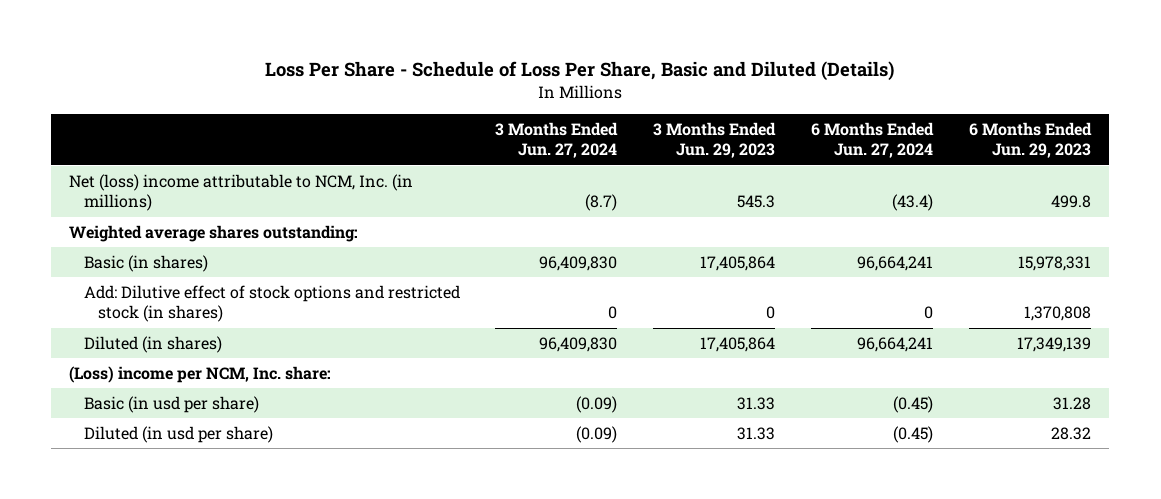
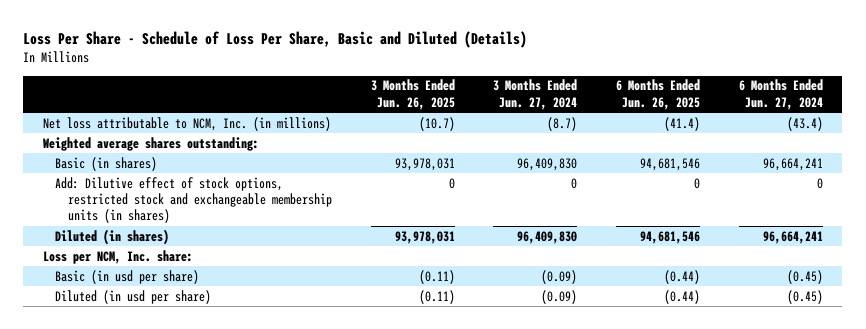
[653,121,777,159] 3 Months Ended Jun. 29, 2023 -> none
[969,121,1093,159] 6 Months Ended Jun. 29, 2023 -> none
none -> [370,79,455,110] 3 Months Ended Jun. 26, 2025
none -> [616,79,701,110] 6 Months Ended Jun. 26, 2025
[69,173,414,212] Net (loss) income attributable to NCM, Inc. (in millions) -> [42,116,331,131] Net loss attributable to NCM, Inc. (in millions)
[83,284,460,323] Add: Dilutive effect of stock options and restricted stock (in shares) -> [55,176,332,224] Add: Dilutive effect of stock options, restricted stock and exchangeable membership units (in shares)
[69,365,332,383] (Loss) income per NCM, Inc. share: -> [42,249,193,264] Loss per NCM, Inc. share:

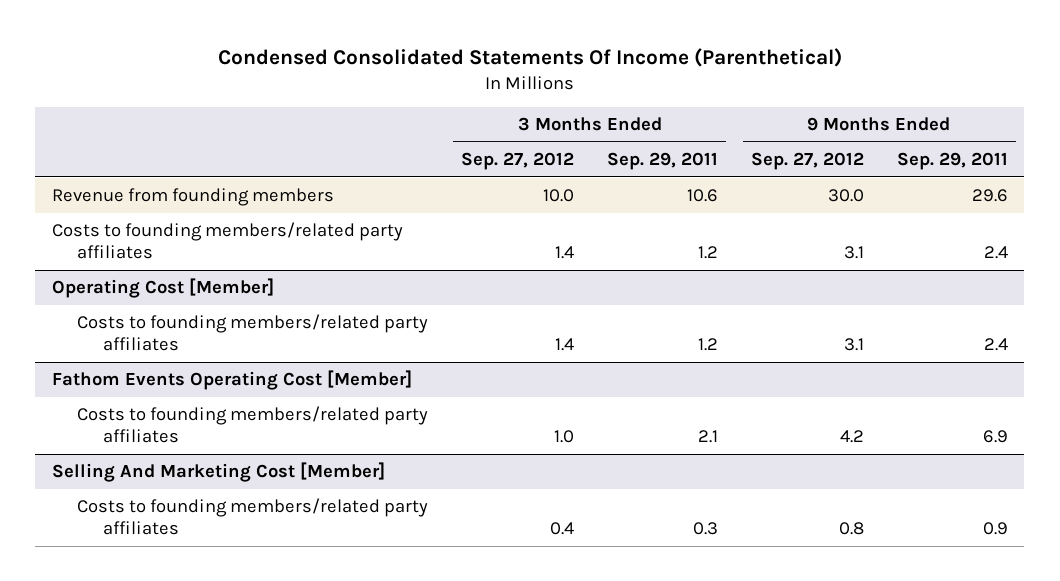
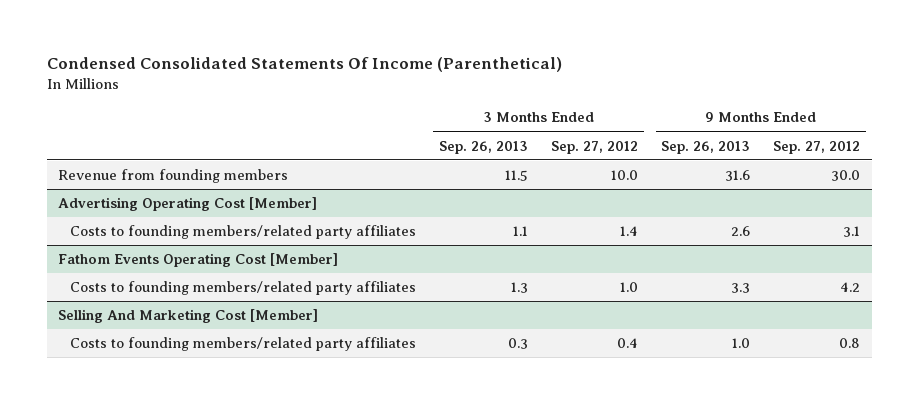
[607,151,719,170] Sep. 29, 2011 -> none
[896,151,1008,170] Sep. 29, 2011 -> none
none -> [439,140,529,154] Sep. 26, 2013
none -> [661,140,751,154] Sep. 26, 2013
[51,222,403,260] Costs to founding members/related party affiliates -> none
[51,278,274,299] Operating Cost [Member] -> [58,197,318,212] Advertising Operating Cost [Member]

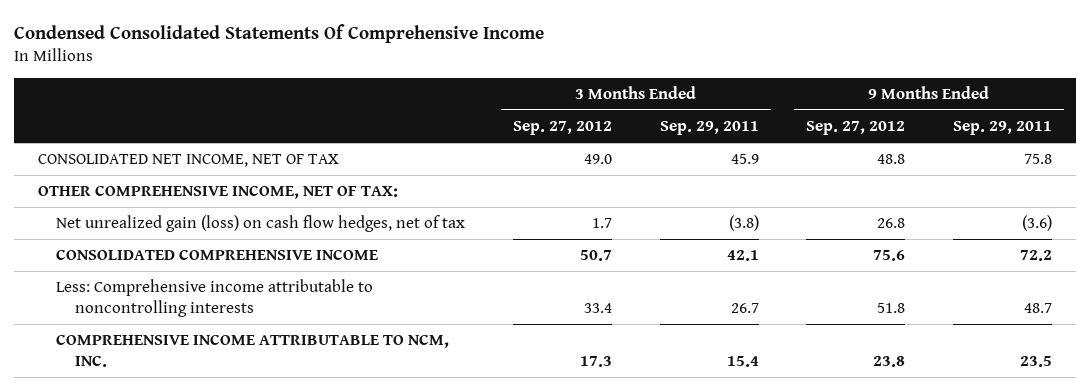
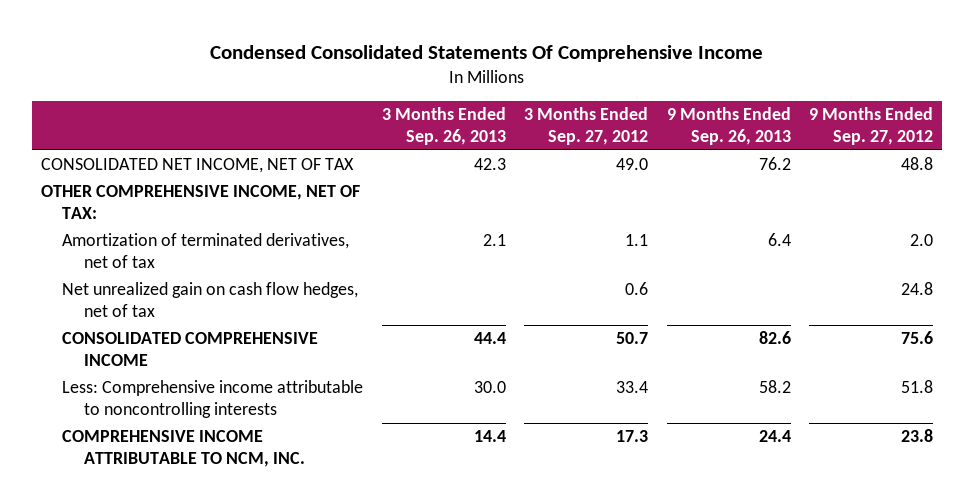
[659,121,759,136] Sep. 29, 2011 -> none
[953,121,1053,136] Sep. 29, 2011 -> none
none -> [381,107,506,146] 3 Months Ended Sep. 26, 2013
none -> [666,107,791,146] 9 Months Ended Sep. 26, 2013
none -> [62,233,350,269] Amortization of terminated derivatives, net of tax
[56,215,466,233] Net unrealized gain (loss) on cash flow hedges, net of tax -> [62,282,359,318] Net unrealized gain on cash flow hedges, net of tax
[591,218,612,229] 1.7 -> [625,282,649,296] 0.6
[877,218,906,229] 26.8 -> [901,282,934,296] 24.8

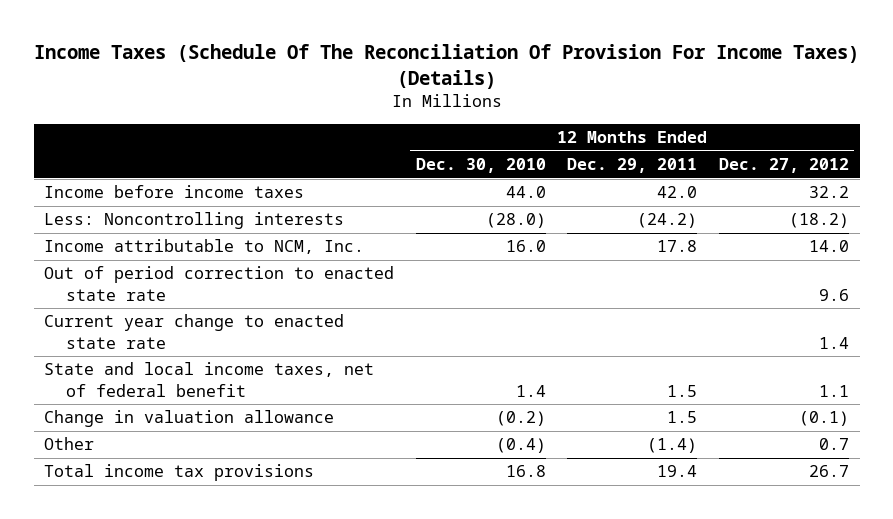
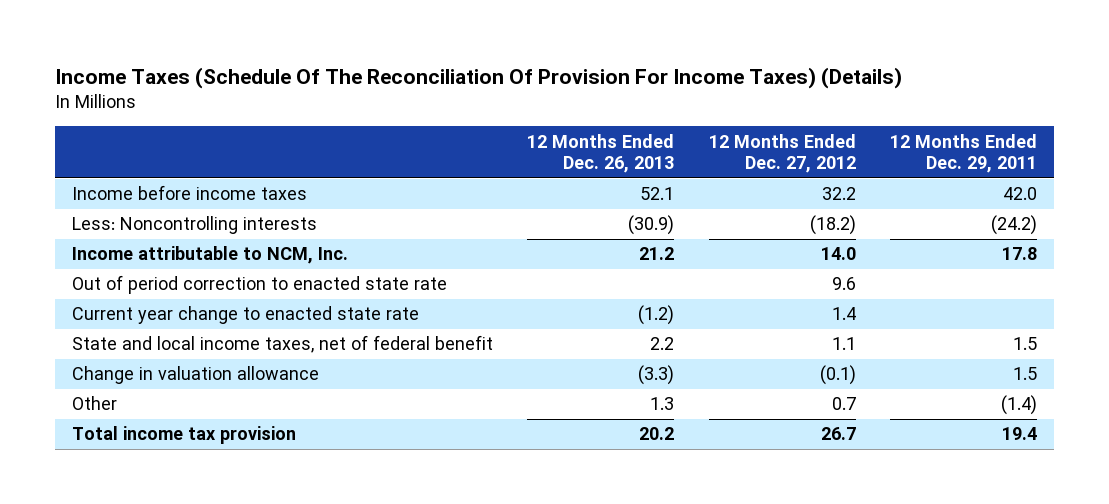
[415,158,546,174] Dec. 30, 2010 -> none
none -> [527,133,675,174] 12 Months Ended Dec. 26, 2013
[44,464,315,482] Total income tax provisions -> [72,426,297,445] Total income tax provision

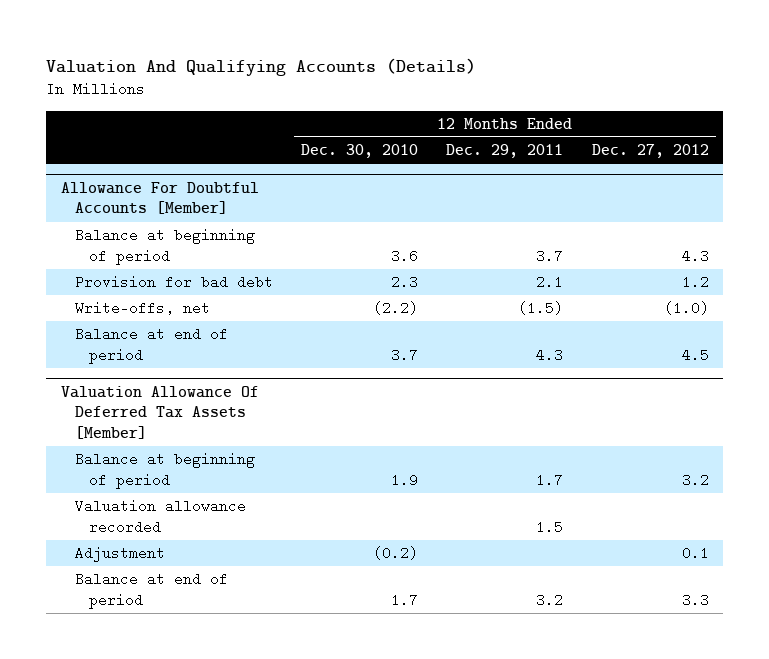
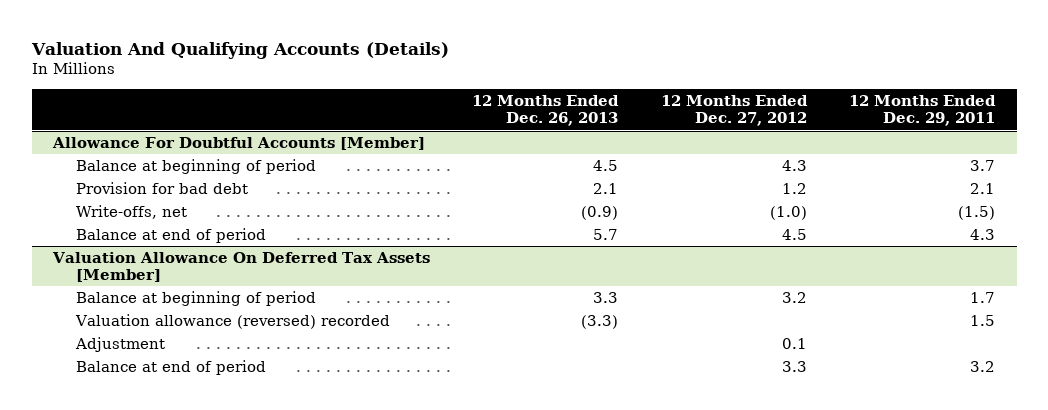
[300,143,418,158] Dec. 30, 2010 -> none
none -> [472,95,620,127] 12 Months Ended Dec. 26, 2013
[60,385,259,440] Valuation Allowance Of Deferred Tax Assets [Member] -> [51,252,430,283] Valuation Allowance On Deferred Tax Assets [Member]
[74,499,246,535] Valuation allowance recorded -> [74,314,390,330] Valuation allowance (reversed) recorded

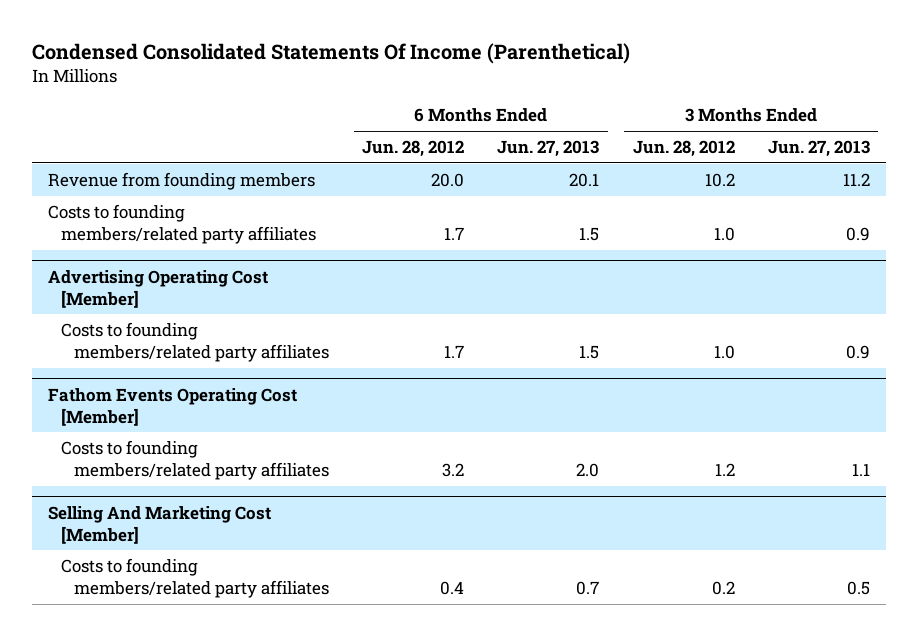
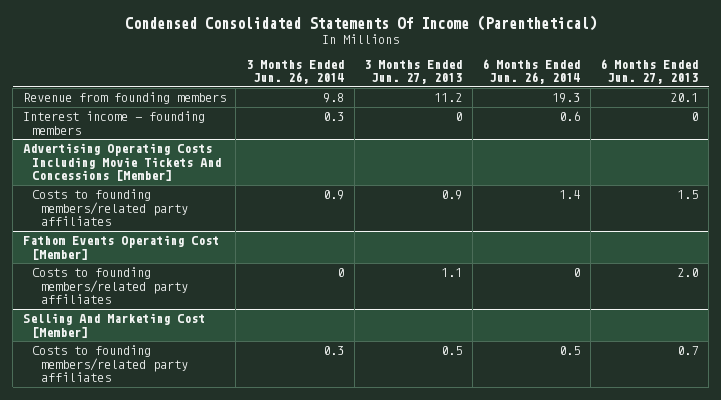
[362,140,465,158] Jun. 28, 2012 -> none
[632,140,735,158] Jun. 28, 2012 -> none
none -> [246,59,345,85] 3 Months Ended Jun. 26, 2014
none -> [482,58,581,85] 6 Months Ended Jun. 26, 2014
[48,204,317,244] Costs to founding members/related party affiliates -> none
[48,269,269,308] Advertising Operating Cost [Member] -> none
none -> [22,111,205,135] Interest income - founding members
none -> [22,143,222,182] Advertising Operating Costs Including Movie Tickets And Concessions [Member]

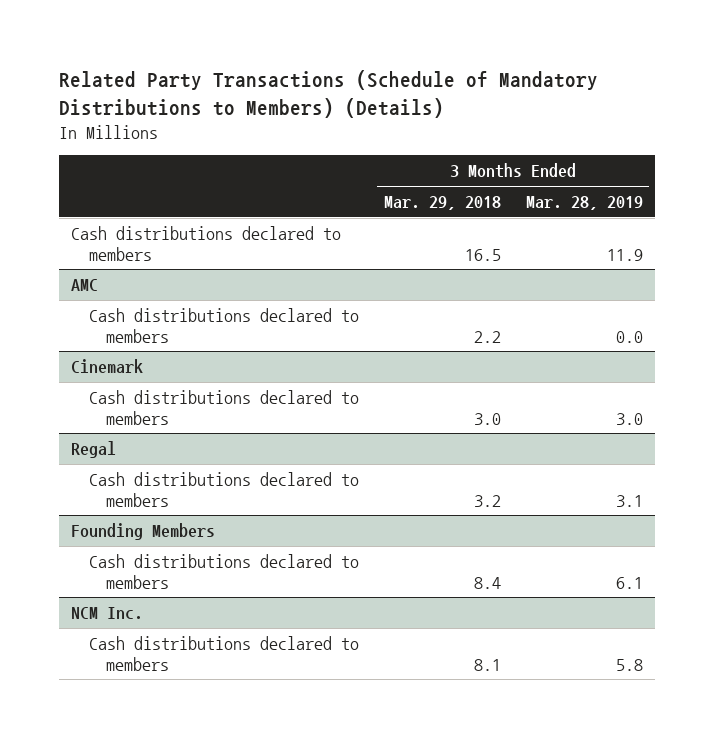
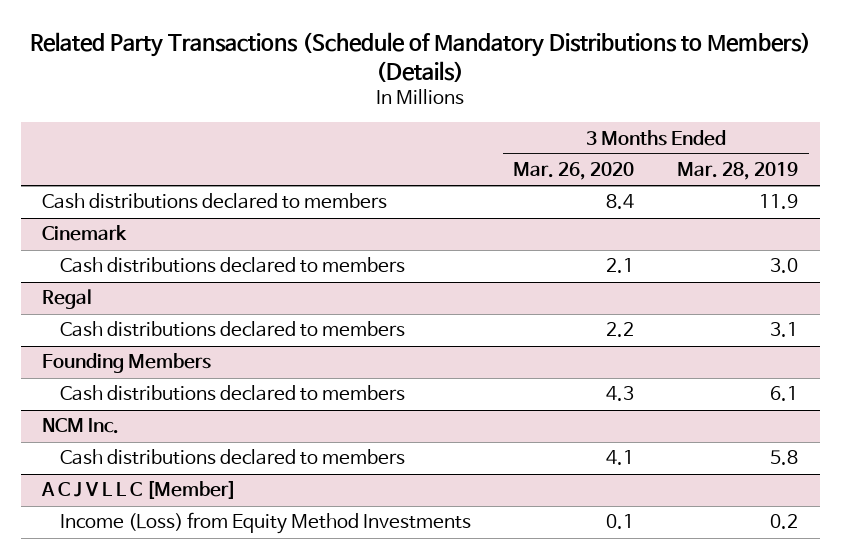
[383,196,501,211] Mar. 29, 2018 -> none
none -> [513,162,635,181] Mar. 26, 2020
[71,279,99,292] AMC -> none
[88,308,359,343] Cash distributions declared to members -> none
none -> [41,480,237,500] A C J V L L C [Member]
none -> [59,512,471,535] Income (Loss) from Equity Method Investments

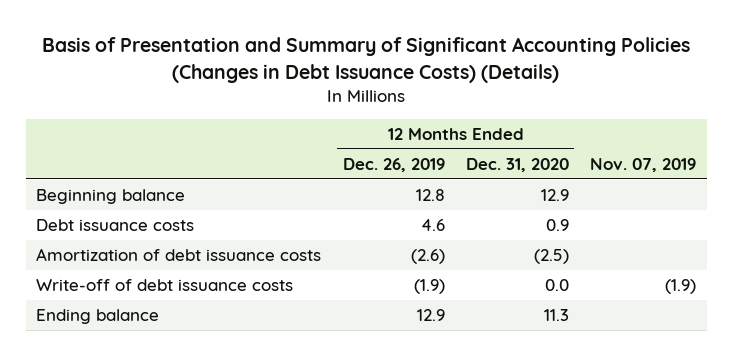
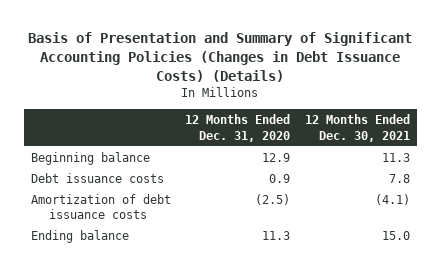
[342,157,445,172] Dec. 26, 2019 -> none
[590,157,697,172] Nov. 07, 2019 -> none
none -> [304,114,410,142] 12 Months Ended Dec. 30, 2021
[36,279,294,292] Write-off of debt issuance costs -> none

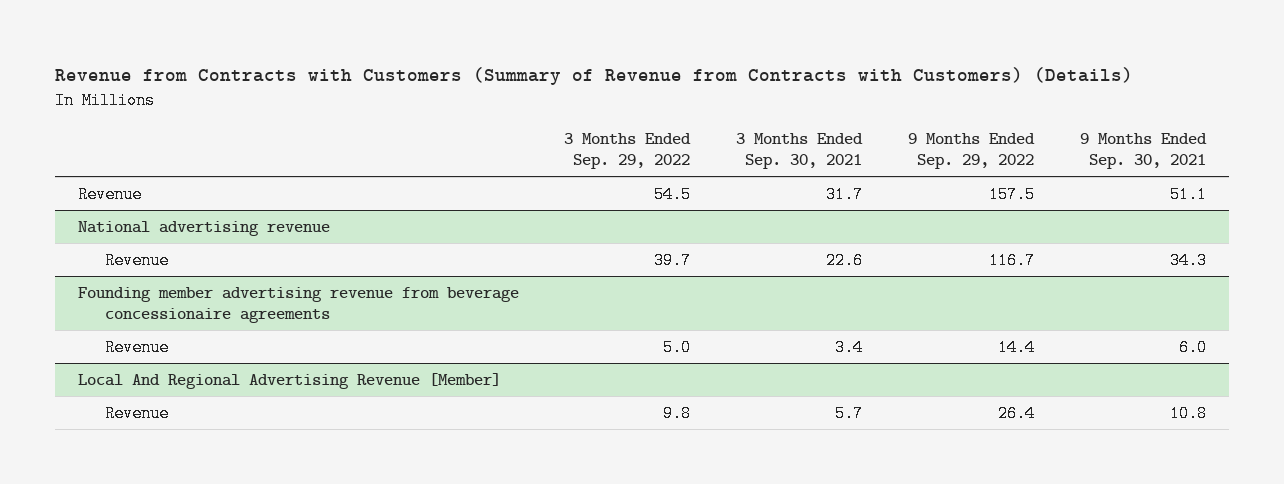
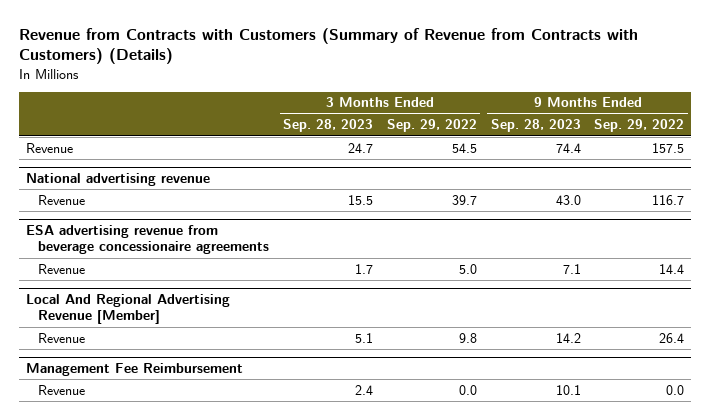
[736,132,864,170] 3 Months Ended Sep. 30, 2021 -> none
[1080,132,1208,170] 9 Months Ended Sep. 30, 2021 -> none
none -> [282,119,373,133] Sep. 28, 2023
none -> [490,119,581,133] Sep. 28, 2023
[77,286,519,324] Founding member advertising revenue from beverage concessionaire agreements -> [25,224,270,255] ESA advertising revenue from beverage concessionaire agreements
none -> [25,362,243,376] Management Fee Reimbursement
none -> [38,384,86,395] Revenue

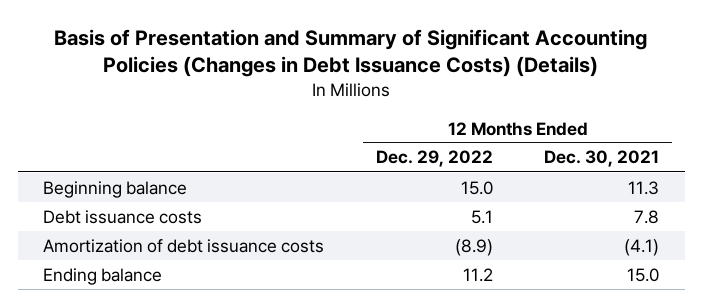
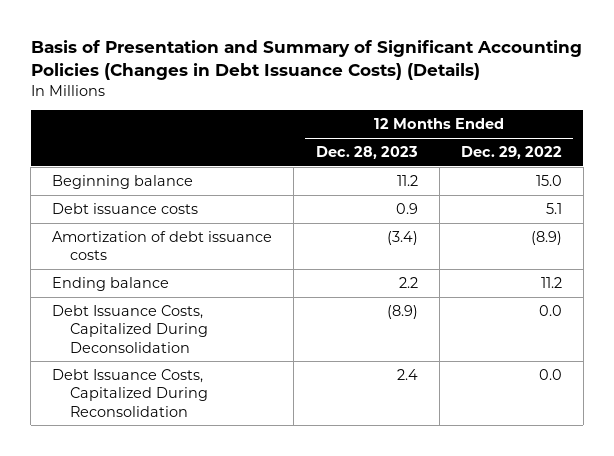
[544,150,660,168] Dec. 30, 2021 -> none
none -> [315,146,418,160] Dec. 28, 2023
none -> [52,304,208,353] Debt Issuance Costs, Capitalized During Deconsolidation
none -> [52,368,208,417] Debt Issuance Costs, Capitalized During Reconsolidation

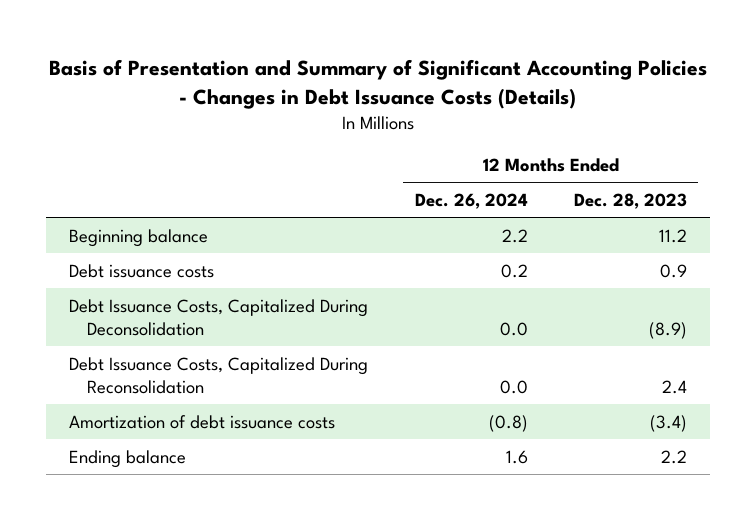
[30,40,582,81] Basis of Presentation and Summary of Significant Accounting Policies (Changes in Debt Issuance Costs) (Details) -> [49,58,708,109] Basis of Presentation and Summary of Significant Accounting Policies - Changes in Debt Issuance Costs (Details)
[460,146,562,160] Dec. 29, 2022 -> none
none -> [414,192,528,209] Dec. 26, 2024
[52,230,273,261] Amortization of debt issuance costs -> [69,414,336,429] Amortization of debt issuance costs
[52,276,170,291] Ending balance -> [69,449,187,468] Ending balance

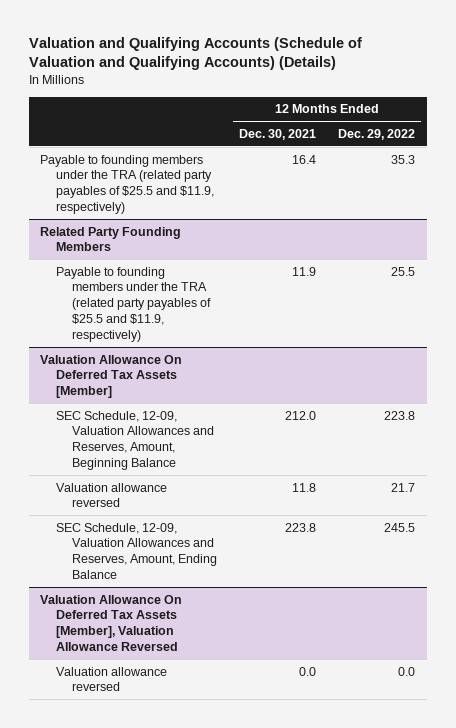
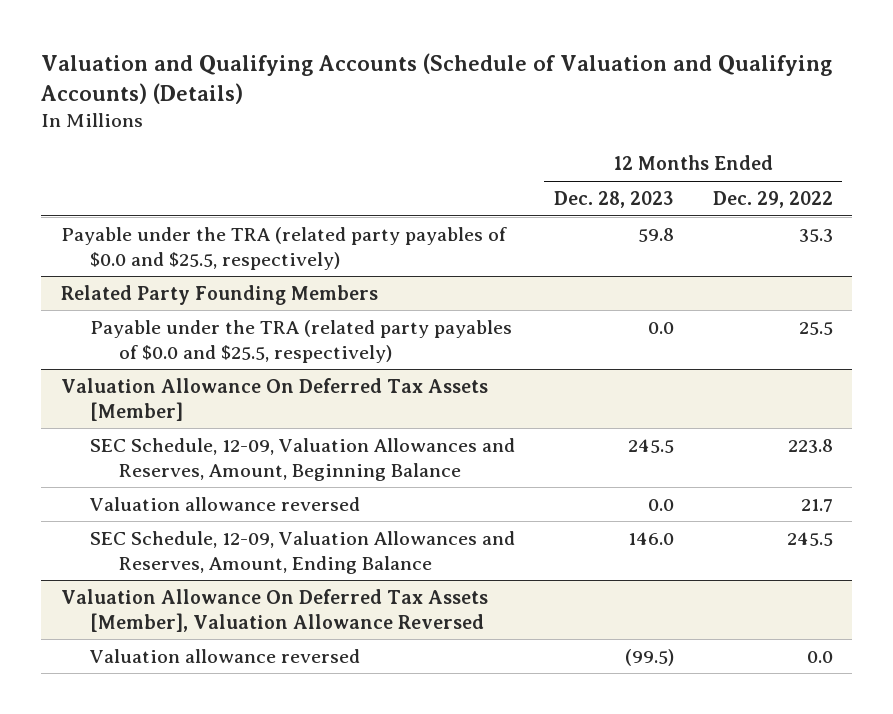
[239,128,317,140] Dec. 30, 2021 -> none
none -> [553,190,674,208] Dec. 28, 2023
[40,154,214,214] Payable to founding members under the TRA (related party payables of $25.5 and $11.9, respectively) -> [60,226,507,270] Payable under the TRA (related party payables of $0.0 and $25.5, respectively)
[55,266,211,342] Payable to founding members under the TRA (related party payables of $25.5 and $11.9, respectively) -> [89,319,512,363] Payable under the TRA (related party payables of $0.0 and $25.5, respectively)

